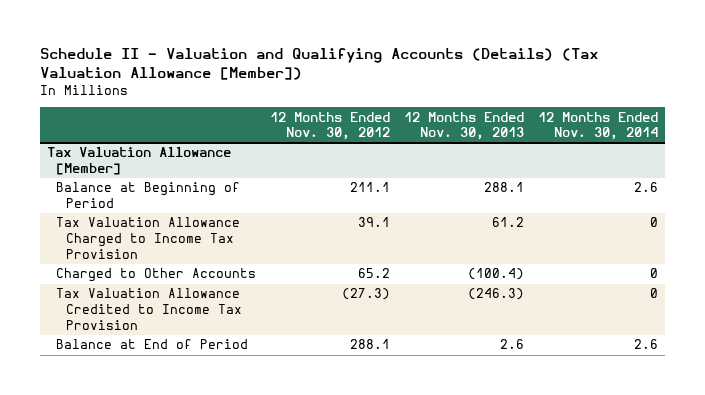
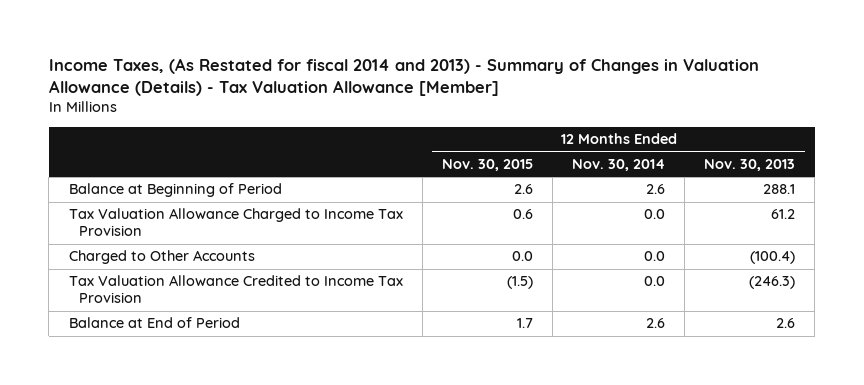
[40,48,599,81] Schedule II - Valuation and Qualifying Accounts (Details) (Tax Valuation Allowance [Member]) -> [48,58,759,97] Income Taxes, (As Restated for fiscal 2014 and 2013) - Summary of Changes in Valuation Allowance (Details) - Tax Valuation Allowance [Member]
[270,111,391,141] 12 Months Ended Nov. 30, 2012 -> none
none -> [441,158,533,171] Nov. 30, 2015
[47,147,232,176] Tax Valuation Allowance [Member] -> none
[649,217,658,228] 0 -> [644,209,666,220] 0.0
[649,268,658,279] 0 -> [644,251,666,262] 0.0
[649,288,658,299] 0 -> [644,276,666,287] 0.0

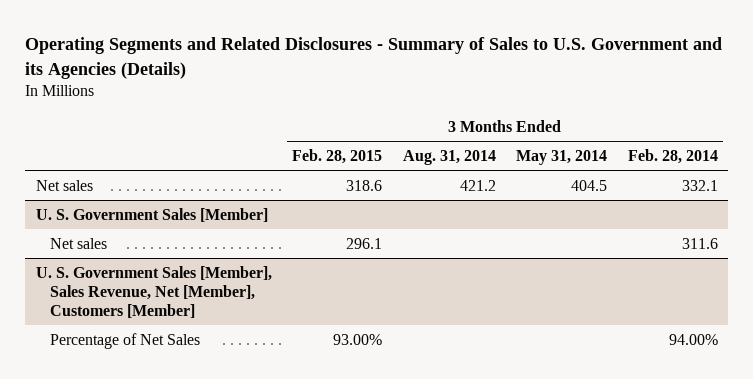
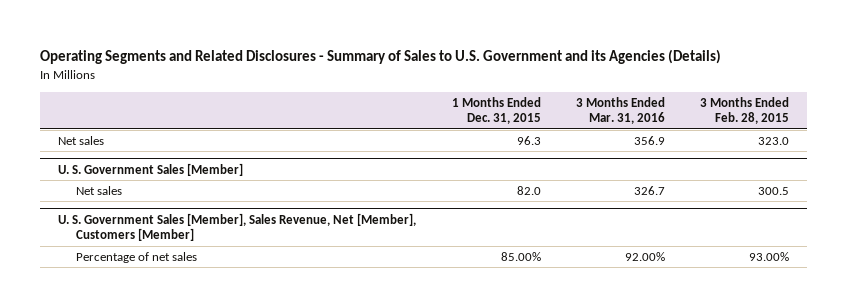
[402,149,496,165] Aug. 31, 2014 -> none
[516,149,608,165] May 31, 2014 -> none
[627,148,718,164] Feb. 28, 2014 -> none
none -> [451,96,541,125] 1 Months Ended Dec. 31, 2015
none -> [576,96,666,125] 3 Months Ended Mar. 31, 2016
[346,179,383,191] 318.6 -> [758,136,790,145] 323.0
[346,237,383,249] 296.1 -> [758,186,790,195] 300.5
[50,332,201,349] Percentage of Net Sales -> [75,251,197,263] Percentage of net sales

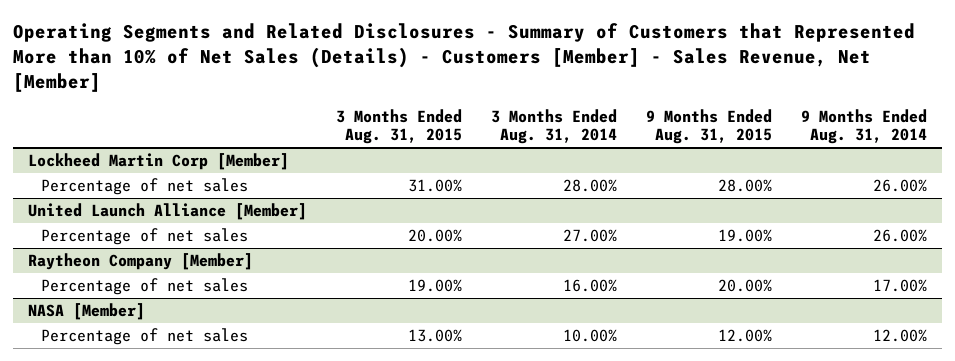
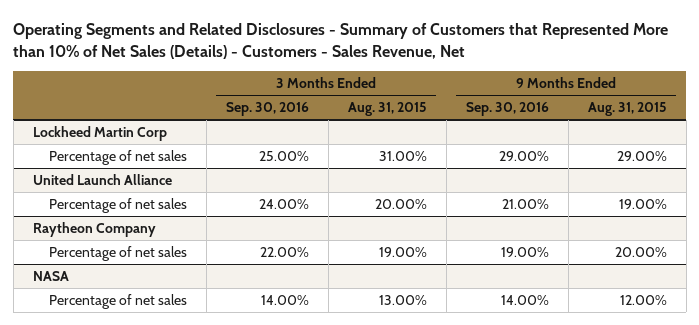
[13,23,916,92] Operating Segments and Related Disclosures - Summary of Customers that Represented More than 10% of Net Sales (Details) - Customers [Member] - Sales Revenue, Net [Member] -> [13,23,669,59] Operating Segments and Related Disclosures - Summary of Customers that Represented More than 10% of Net Sales (Details) - Customers - Sales Revenue, Net
[491,108,618,145] 3 Months Ended Aug. 31, 2014 -> none
[801,108,928,145] 9 Months Ended Aug. 31, 2014 -> none
none -> [225,102,309,117] Sep. 30, 2016
none -> [465,102,549,117] Sep. 30, 2016
[27,152,289,170] Lockheed Martin Corp [Member] -> [32,126,167,142] Lockheed Martin Corp
[718,178,773,192] 28.00% -> [616,151,667,162] 29.00%
[27,202,307,220] United Launch Alliance [Member] -> [32,174,172,186] United Launch Alliance
[27,252,253,270] Raytheon Company [Member] -> [32,222,156,238] Raytheon Company
[27,302,145,320] NASA [Member] -> [32,271,69,282] NASA

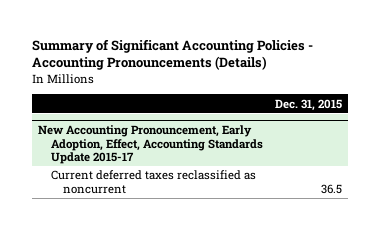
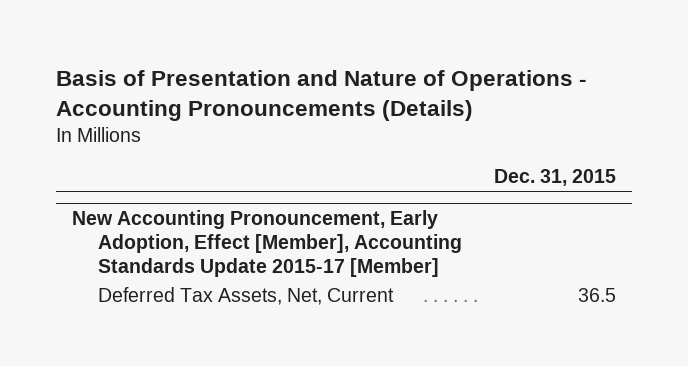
[31,38,313,71] Summary of Significant Accounting Policies - Accounting Pronouncements (Details) -> [55,69,587,122] Basis of Presentation and Nature of Operations - Accounting Pronouncements (Details)
[37,125,263,164] New Accounting Pronouncement, Early Adoption, Effect, Accounting Standards Update 2015-17 -> [71,210,462,277] New Accounting Pronouncement, Early Adoption, Effect [Member], Accounting Standards Update 2015-17 [Member]
[50,170,256,194] Current deferred taxes reclassified as noncurrent -> [97,287,394,306] Deferred Tax Assets, Net, Current

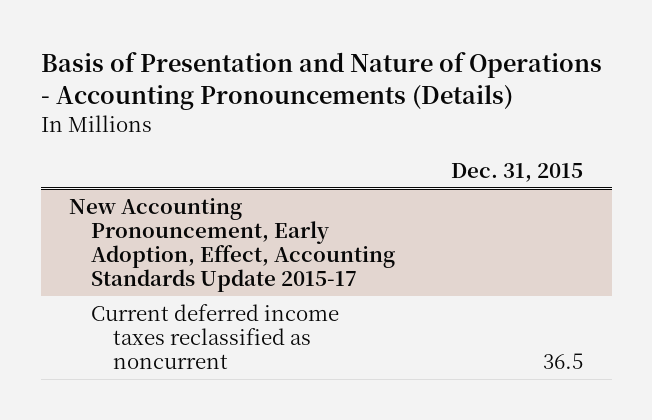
[71,210,462,277] New Accounting Pronouncement, Early Adoption, Effect [Member], Accounting Standards Update 2015-17 [Member] -> [68,198,395,292] New Accounting Pronouncement, Early Adoption, Effect, Accounting Standards Update 2015-17
[97,287,394,306] Deferred Tax Assets, Net, Current -> [90,304,339,369] Current deferred income taxes reclassified as noncurrent

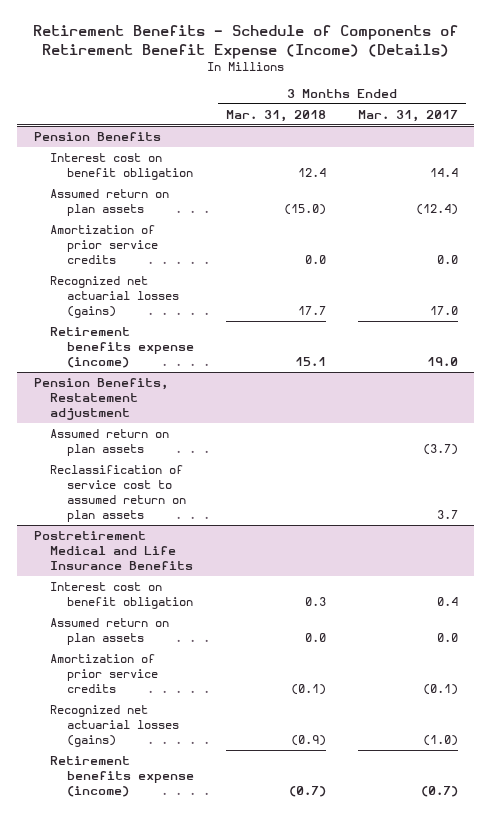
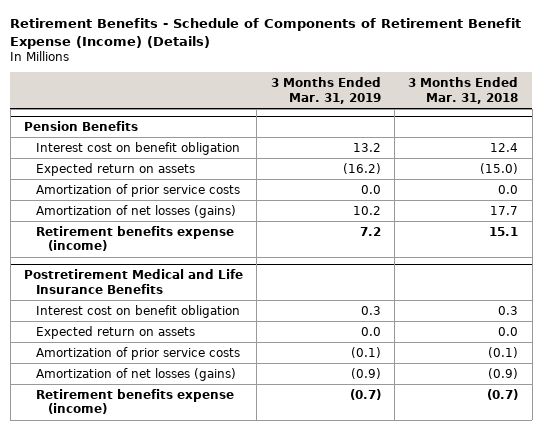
[358,109,459,122] Mar. 31, 2017 -> none
none -> [270,77,381,104] 3 Months Ended Mar. 31, 2019
[50,189,170,217] Assumed return on plan assets -> [36,162,196,176] Expected return on assets
[50,225,159,265] Amortization of prior service credits -> [36,183,241,197] Amortization of prior service costs
[50,276,180,319] Recognized net actuarial losses (gains) -> [36,204,237,218] Amortization of net losses (gains)
[33,378,168,421] Pension Benefits, Restatement adjustment -> none
[50,429,170,457] Assumed return on plan assets -> none
[50,465,187,523] Reclassification of service cost to assumed return on plan assets -> none
[50,618,170,646] Assumed return on plan assets -> [36,325,196,339] Expected return on assets
[50,654,159,694] Amortization of prior service credits -> [36,346,241,360] Amortization of prior service costs
[50,705,180,748] Recognized net actuarial losses (gains) -> [36,367,237,381] Amortization of net losses (gains)

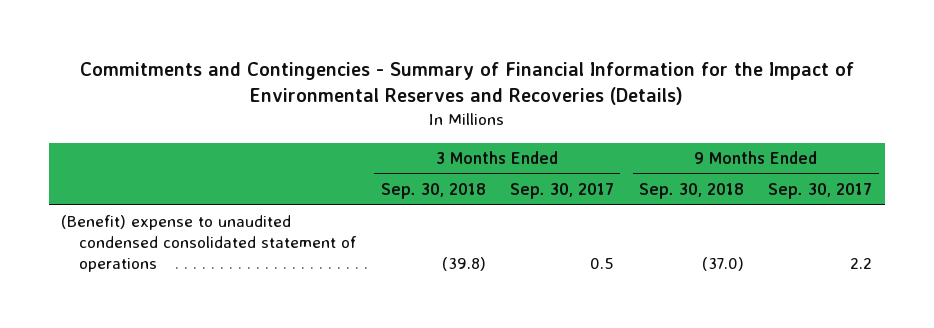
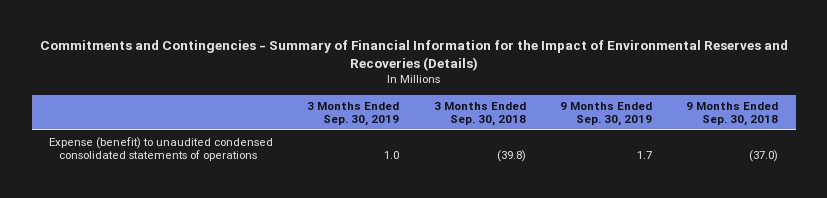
[510,182,615,199] Sep. 30, 2017 -> none
[768,182,873,199] Sep. 30, 2017 -> none
none -> [307,101,400,127] 3 Months Ended Sep. 30, 2019
none -> [560,101,653,127] 9 Months Ended Sep. 30, 2019
[61,215,357,273] (Benefit) expense to unaudited condensed consolidated statement of operations -> [48,136,273,162] Expense (benefit) to unaudited condensed consolidated statements of operations

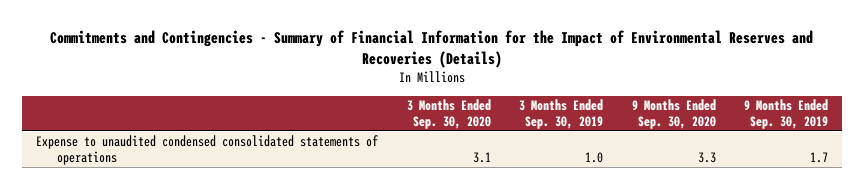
[433,101,526,127] 3 Months Ended Sep. 30, 2018 -> none
[686,101,779,127] 9 Months Ended Sep. 30, 2018 -> none
none -> [406,98,491,129] 3 Months Ended Sep. 30, 2020
none -> [631,98,716,129] 9 Months Ended Sep. 30, 2020
[48,136,273,162] Expense (benefit) to unaudited condensed consolidated statements of operations -> [36,135,379,166] Expense to unaudited condensed consolidated statements of operations

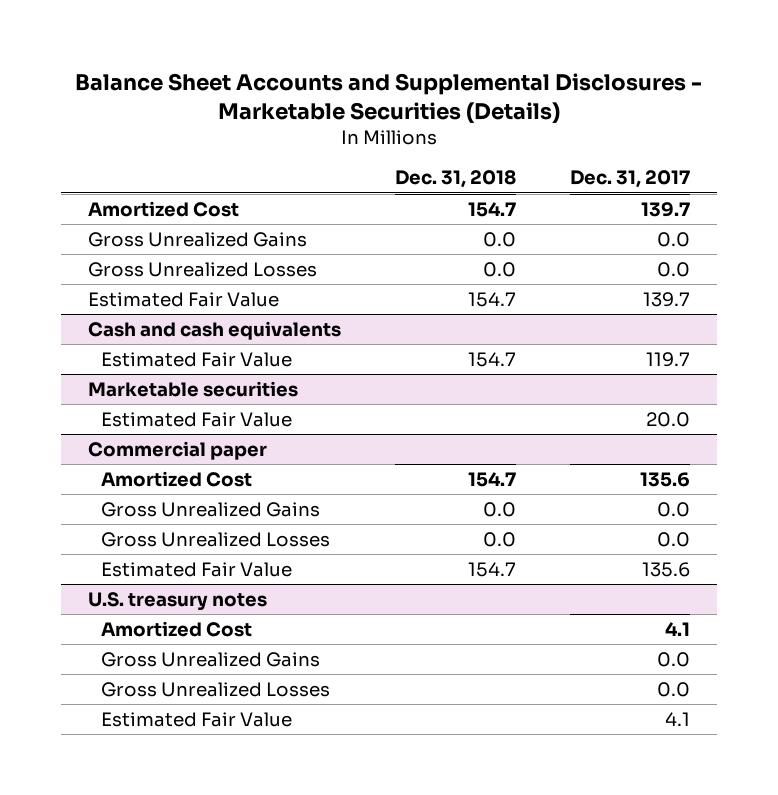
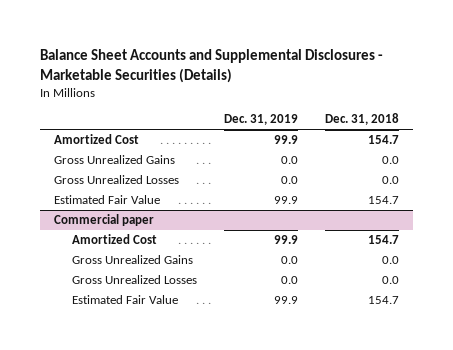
[569,170,690,189] Dec. 31, 2017 -> none
none -> [224,114,299,126] Dec. 31, 2019
[87,321,341,341] Cash and cash equivalents -> none
[101,352,293,368] Estimated Fair Value -> none
[87,381,298,398] Marketable securities -> none
[101,412,293,428] Estimated Fair Value -> none
[87,592,267,612] U.S. treasury notes -> none
[101,621,253,638] Amortized Cost -> none
[101,652,321,668] Gross Unrealized Gains -> none
[101,682,331,698] Gross Unrealized Losses -> none
[101,712,293,728] Estimated Fair Value -> none

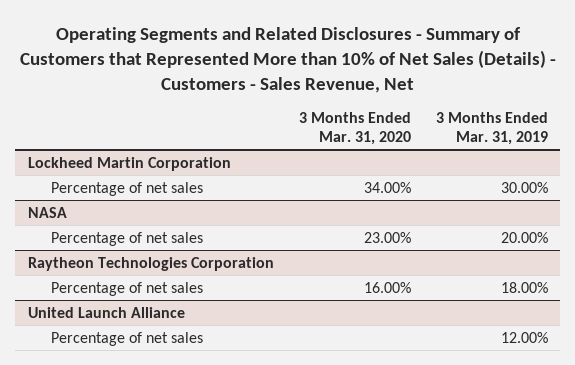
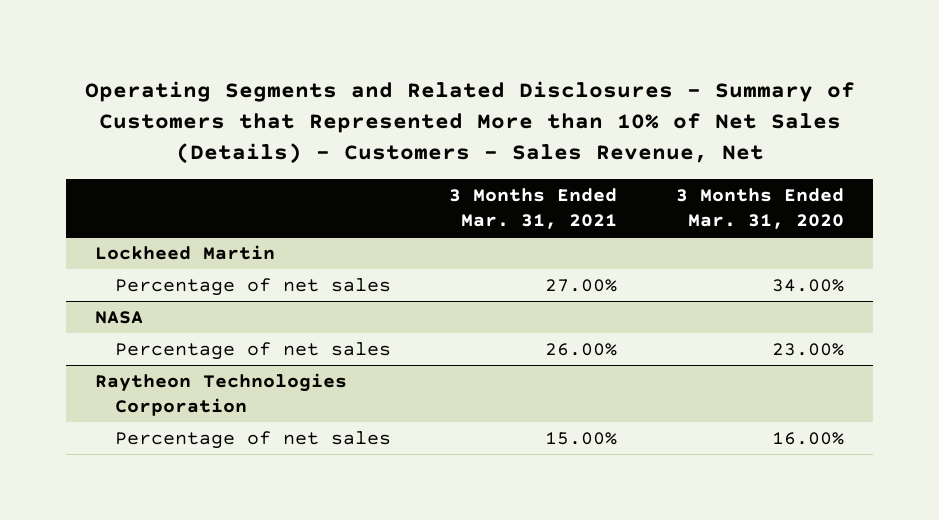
[435,112,548,146] 3 Months Ended Mar. 31, 2019 -> none
none -> [449,187,618,229] 3 Months Ended Mar. 31, 2021
[27,156,231,171] Lockheed Martin Corporation -> [94,245,275,261] Lockheed Martin
[27,306,185,318] United Launch Alliance -> none
[51,331,204,346] Percentage of net sales -> none

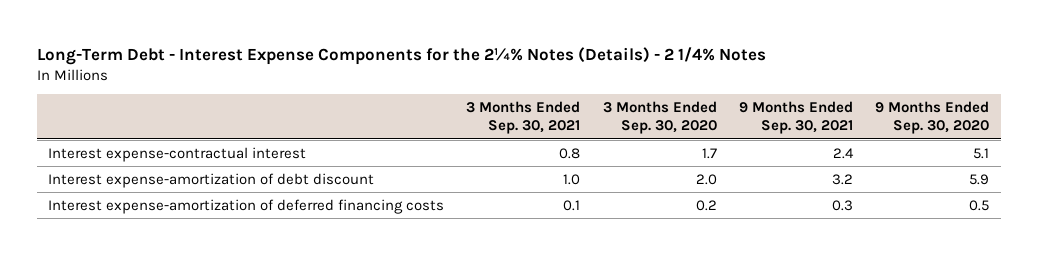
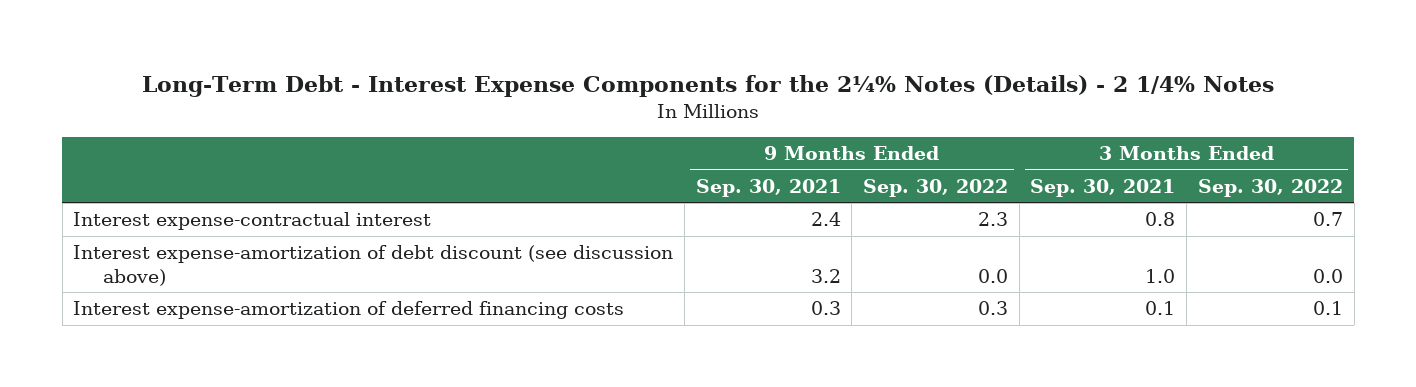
[602,101,717,135] 3 Months Ended Sep. 30, 2020 -> none
[875,101,990,135] 9 Months Ended Sep. 30, 2020 -> none
none -> [863,179,1009,198] Sep. 30, 2022
none -> [1197,179,1343,198] Sep. 30, 2022
[47,172,374,188] Interest expense-amortization of debt discount -> [73,245,674,286] Interest expense-amortization of debt discount (see discussion above)

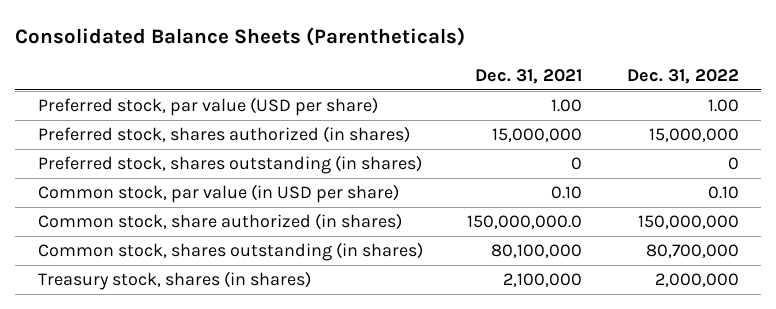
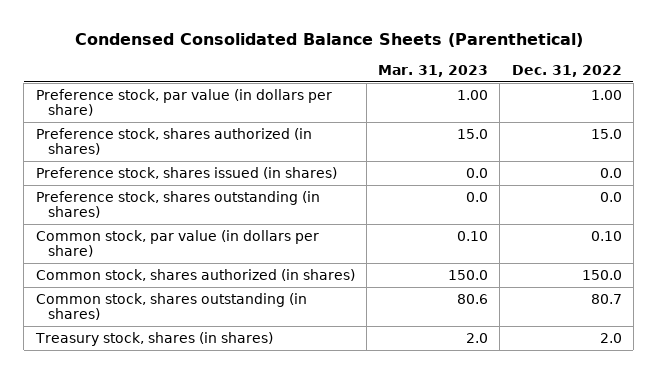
[15,27,466,47] Consolidated Balance Sheets (Parentheticals) -> [74,32,583,47] Condensed Consolidated Balance Sheets (Parenthetical)
[475,68,583,84] Dec. 31, 2021 -> none
none -> [378,64,489,77] Mar. 31, 2023
[37,97,378,117] Preferred stock, par value (USD per share) -> [35,88,332,117] Preference stock, par value (in dollars per share)
[37,126,410,144] Preferred stock, shares authorized (in shares) -> [35,127,312,156] Preference stock, shares authorized (in shares)
[648,128,739,143] 15,000,000 -> [590,128,622,139] 15.0
none -> [35,166,337,179] Preference stock, shares issued (in shares)
[37,155,422,175] Preferred stock, shares outstanding (in shares) -> [35,190,320,219] Preference stock, shares outstanding (in shares)
[727,157,739,171] 0 -> [599,191,622,202] 0.0
[37,184,399,204] Common stock, par value (in USD per share) -> [35,229,319,258] Common stock, par value (in dollars per share)
[37,213,402,231] Common stock, share authorized (in shares) -> [35,268,355,281] Common stock, shares authorized (in shares)
[637,215,739,230] 150,000,000 -> [581,269,622,280] 150.0
[645,244,739,259] 80,700,000 -> [590,293,622,304] 80.7
[654,273,739,288] 2,000,000 -> [599,332,622,343] 2.0

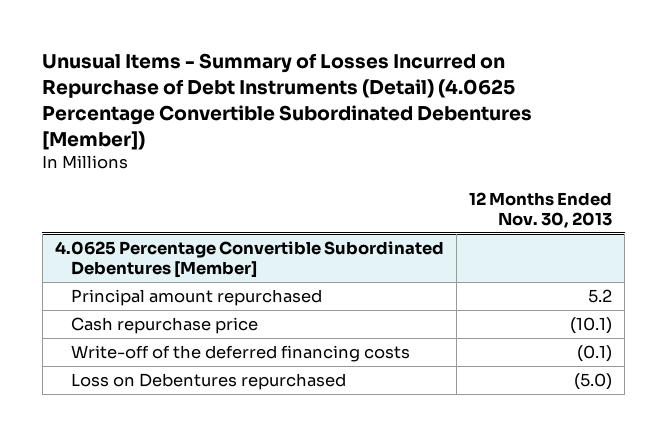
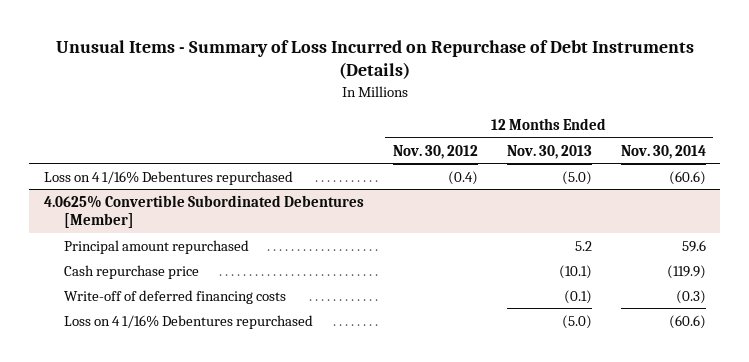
[42,53,533,150] Unusual Items - Summary of Losses Incurred on Repurchase of Debt Instruments (Detail) (4.0625 Percentage Convertible Subordinated Debentures [Member]) -> [55,39,694,80] Unusual Items - Summary of Loss Incurred on Repurchase of Debt Instruments (Details)
none -> [392,144,478,159] Nov. 30, 2012
none -> [620,144,706,159] Nov. 30, 2014
none -> [43,170,293,185] Loss on 4 1/16% Debentures repurchased
[54,241,444,279] 4.0625 Percentage Convertible Subordinated Debentures [Member] -> [43,194,364,229] 4.0625% Convertible Subordinated Debentures [Member]
[71,345,411,363] Write-off of the deferred financing costs -> [64,289,287,304] Write-off of deferred financing costs
[71,373,347,391] Loss on Debentures repurchased -> [64,314,314,329] Loss on 4 1/16% Debentures repurchased

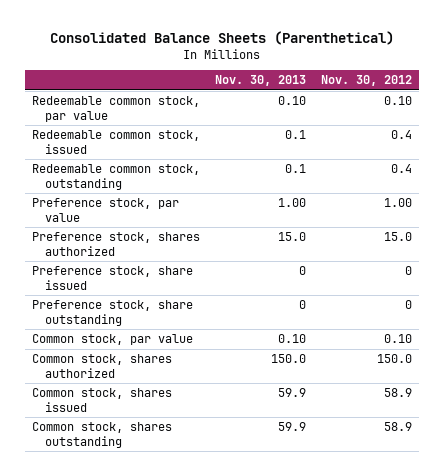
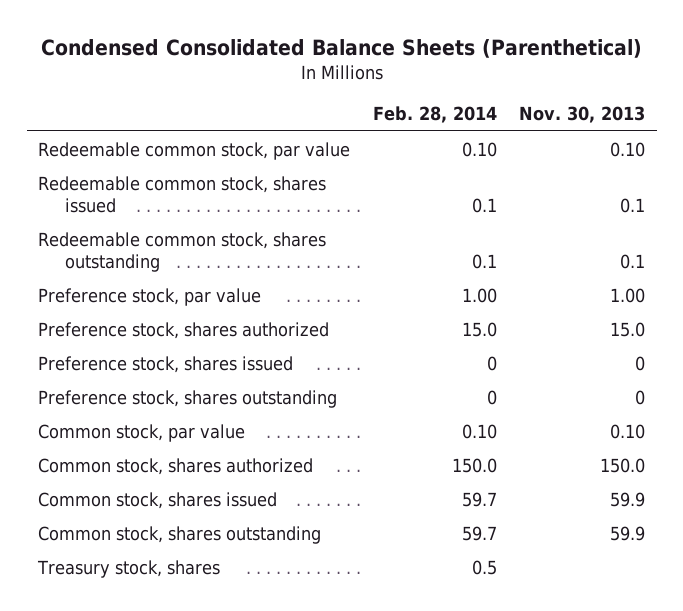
[49,30,394,45] Consolidated Balance Sheets (Parenthetical) -> [40,38,642,58] Condensed Consolidated Balance Sheets (Parenthetical)
[320,75,412,87] Nov. 30, 2012 -> none
none -> [372,106,497,124] Feb. 28, 2014
[32,130,201,154] Redeemable common stock, issued -> [38,175,327,213] Redeemable common stock, shares issued
[32,164,201,190] Redeemable common stock, outstanding -> [38,231,327,272] Redeemable common stock, shares outstanding
[32,266,194,290] Preference stock, share issued -> [38,355,294,373] Preference stock, shares issued
[32,300,194,326] Preference stock, share outstanding -> [38,389,338,408] Preference stock, shares outstanding
none -> [37,559,221,578] Treasury stock, shares

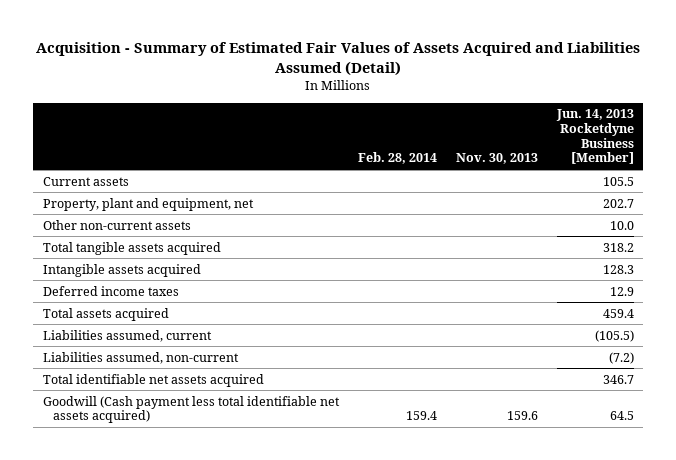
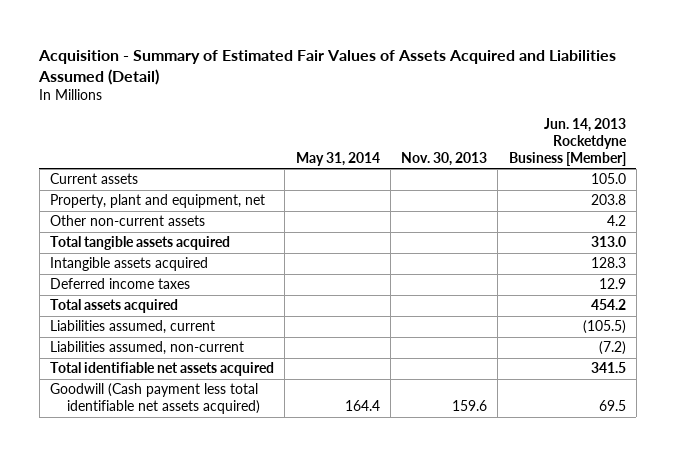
[357,152,437,165] Feb. 28, 2014 -> none
none -> [295,151,380,166] May 31, 2014
[602,176,634,186] 105.5 -> [590,173,626,185] 105.0
[602,198,634,208] 202.7 -> [590,194,626,206] 203.8
[609,220,634,230] 10.0 -> [606,215,626,227] 4.2
[602,242,634,252] 318.2 -> [590,236,626,248] 313.0
[602,308,634,318] 459.4 -> [590,299,626,311] 454.2
[602,374,634,384] 346.7 -> [590,362,626,374] 341.5
[609,411,634,421] 64.5 -> [598,400,626,412] 69.5

